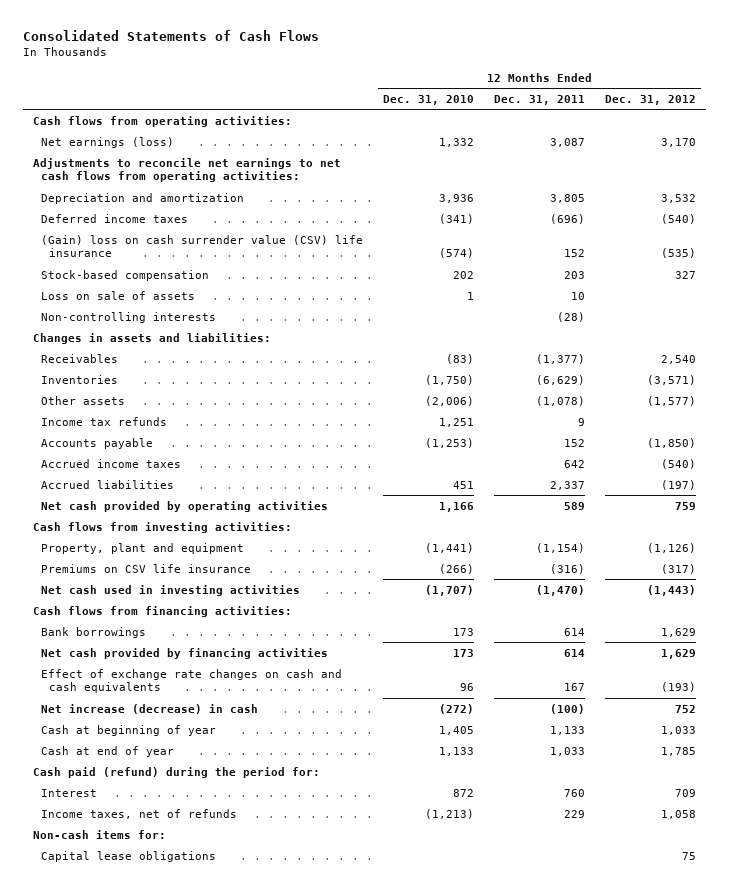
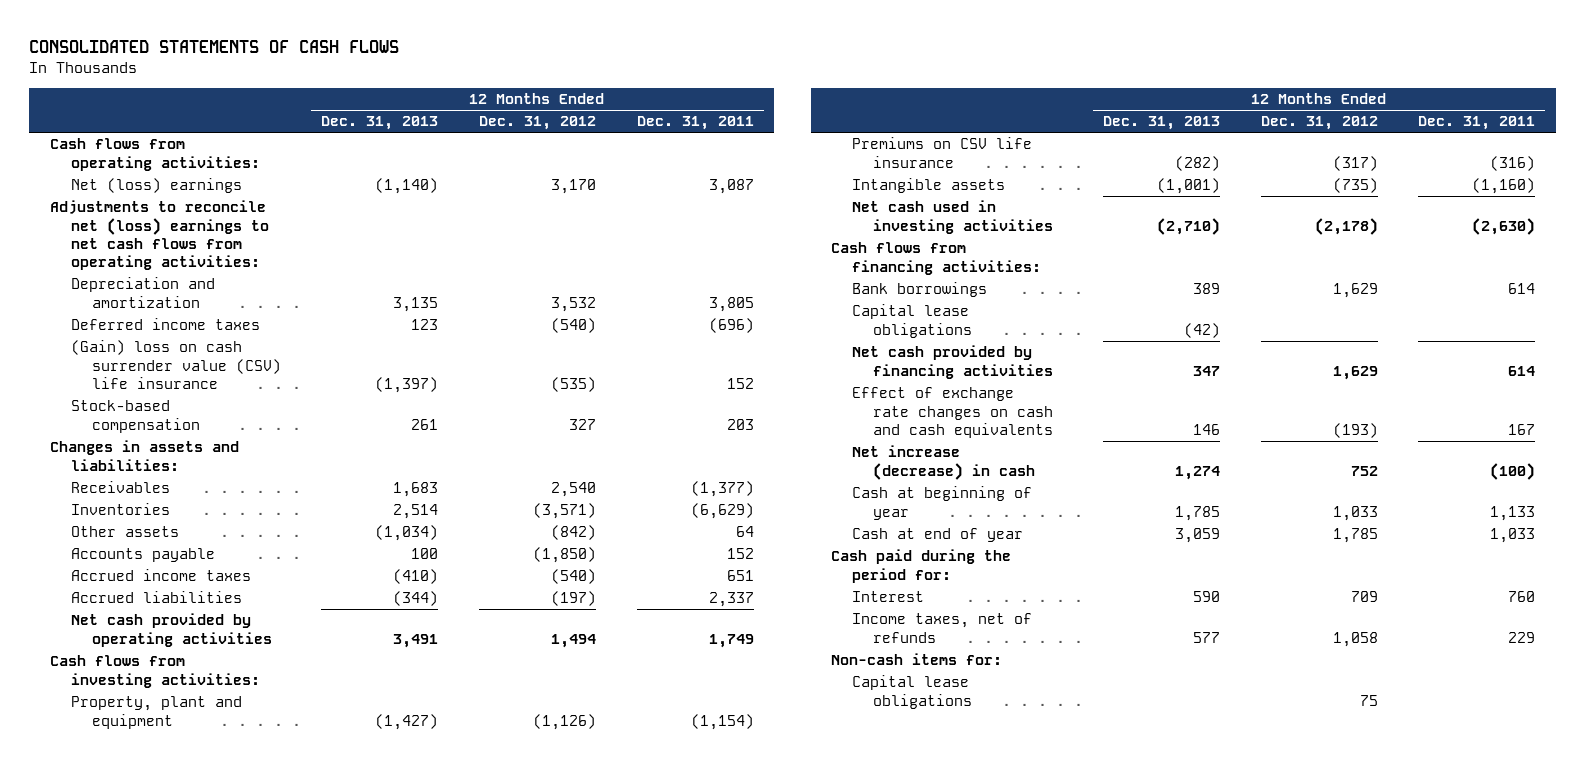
[23,29,320,41] Consolidated Statements of Cash Flows -> [29,39,400,53] CONSOLIDATED STATEMENTS OF CASH FLOWS
[383,94,475,105] Dec. 31, 2010 -> none
none -> [321,116,439,131] Dec. 31, 2013
[41,136,175,148] Net earnings (loss) -> [70,178,242,194] Net (loss) earnings
[33,157,342,183] Adjustments to reconcile net earnings to net cash flows from operating activities: -> [49,200,269,270] Adjustments to reconcile net (loss) earnings to net cash flows from operating activities:
[41,290,196,300] Loss on sale of assets -> none
[41,311,217,323] Non-controlling interests -> none
[41,416,168,426] Income tax refunds -> none
[536,395,586,406] (1,078) -> [735,526,754,538] 64
[647,395,697,406] (1,577) -> [550,525,596,541] (842)
[564,459,586,468] 642 -> [726,570,754,582] 651
[564,501,586,510] 589 -> [708,633,754,648] 1,749
[675,501,697,510] 759 -> [550,633,596,648] 1,494
none -> [852,178,1006,194] Intangible assets
[536,584,586,596] (1,470) -> [1472,217,1536,235] (2,630)
[647,584,697,596] (1,443) -> [1314,217,1378,235] (2,178)
none -> [852,304,973,338] Capital lease obligations
[33,766,321,778] Cash paid (refund) during the period for: -> [831,549,1012,583] Cash paid during the period for:

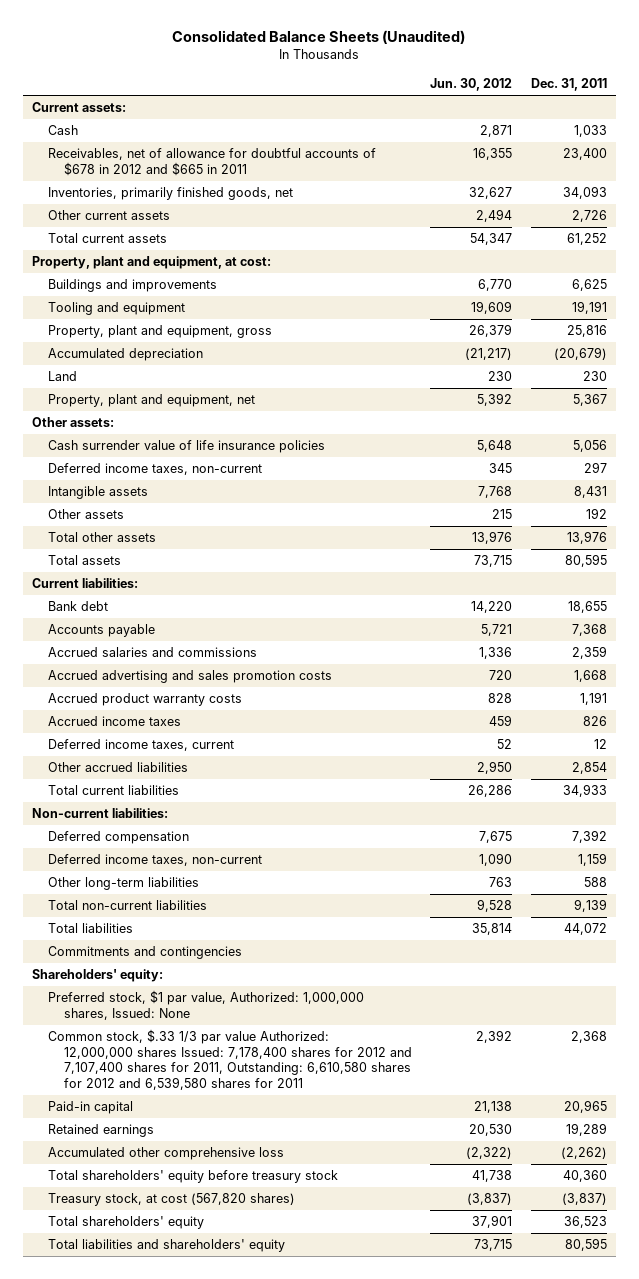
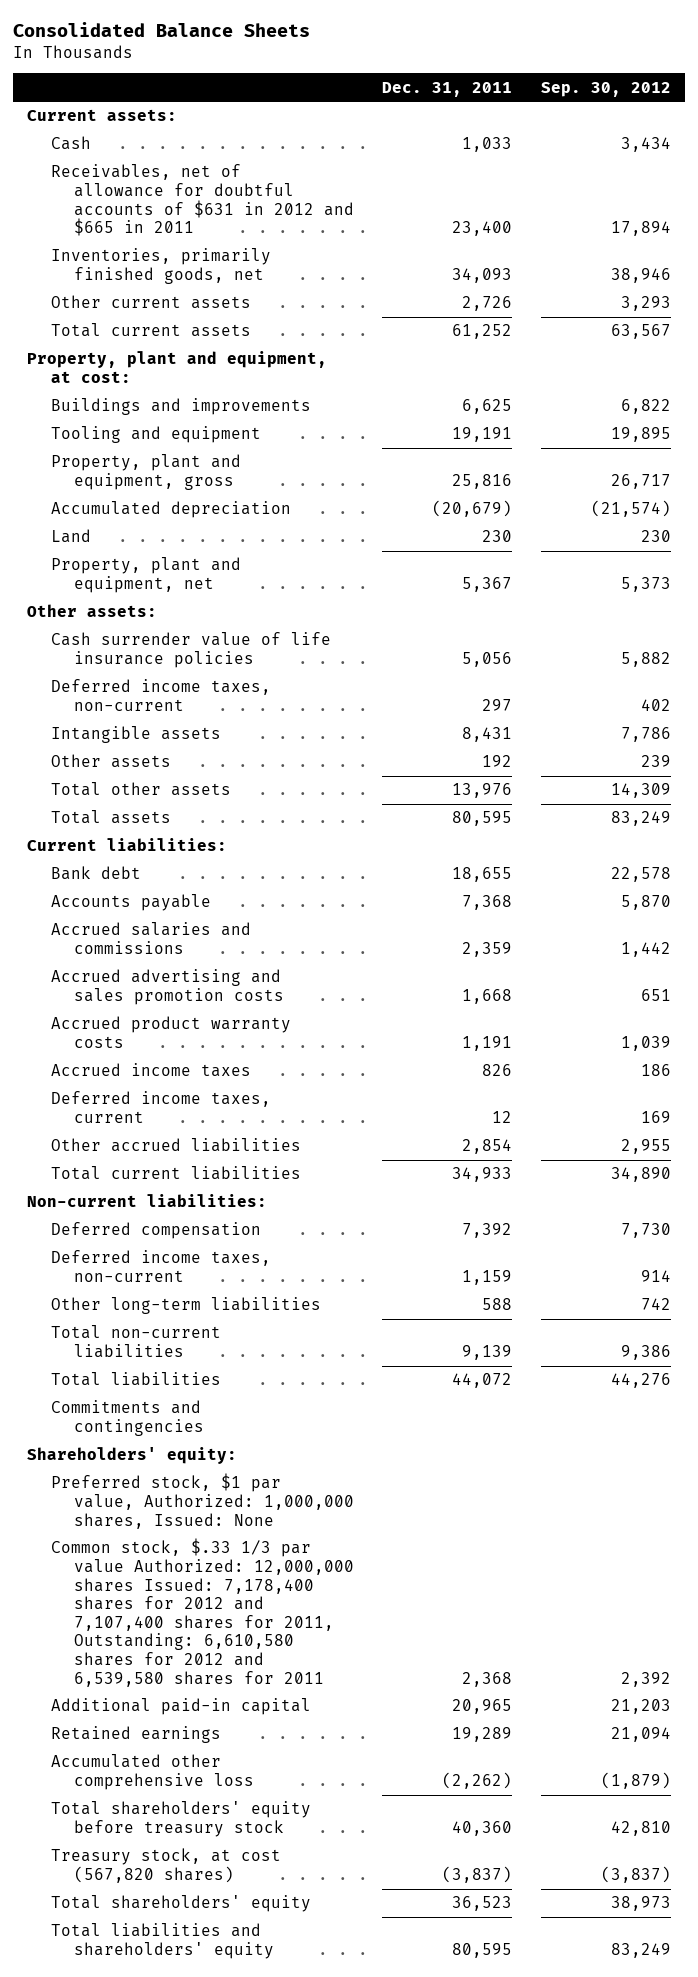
[172,30,466,45] Consolidated Balance Sheets (Unaudited) -> [12,21,310,37] Consolidated Balance Sheets
[430,78,513,92] Jun. 30, 2012 -> none
none -> [540,81,671,97] Sep. 30, 2012
[47,148,376,176] Receivables, net of allowance for doubtful accounts of $678 in 2012 and $665 in 2011 -> [50,164,355,237] Receivables, net of allowance for doubtful accounts of $631 in 2012 and $665 in 2011
[47,1101,133,1115] Paid-in capital -> [50,1698,311,1716] Additional paid-in capital

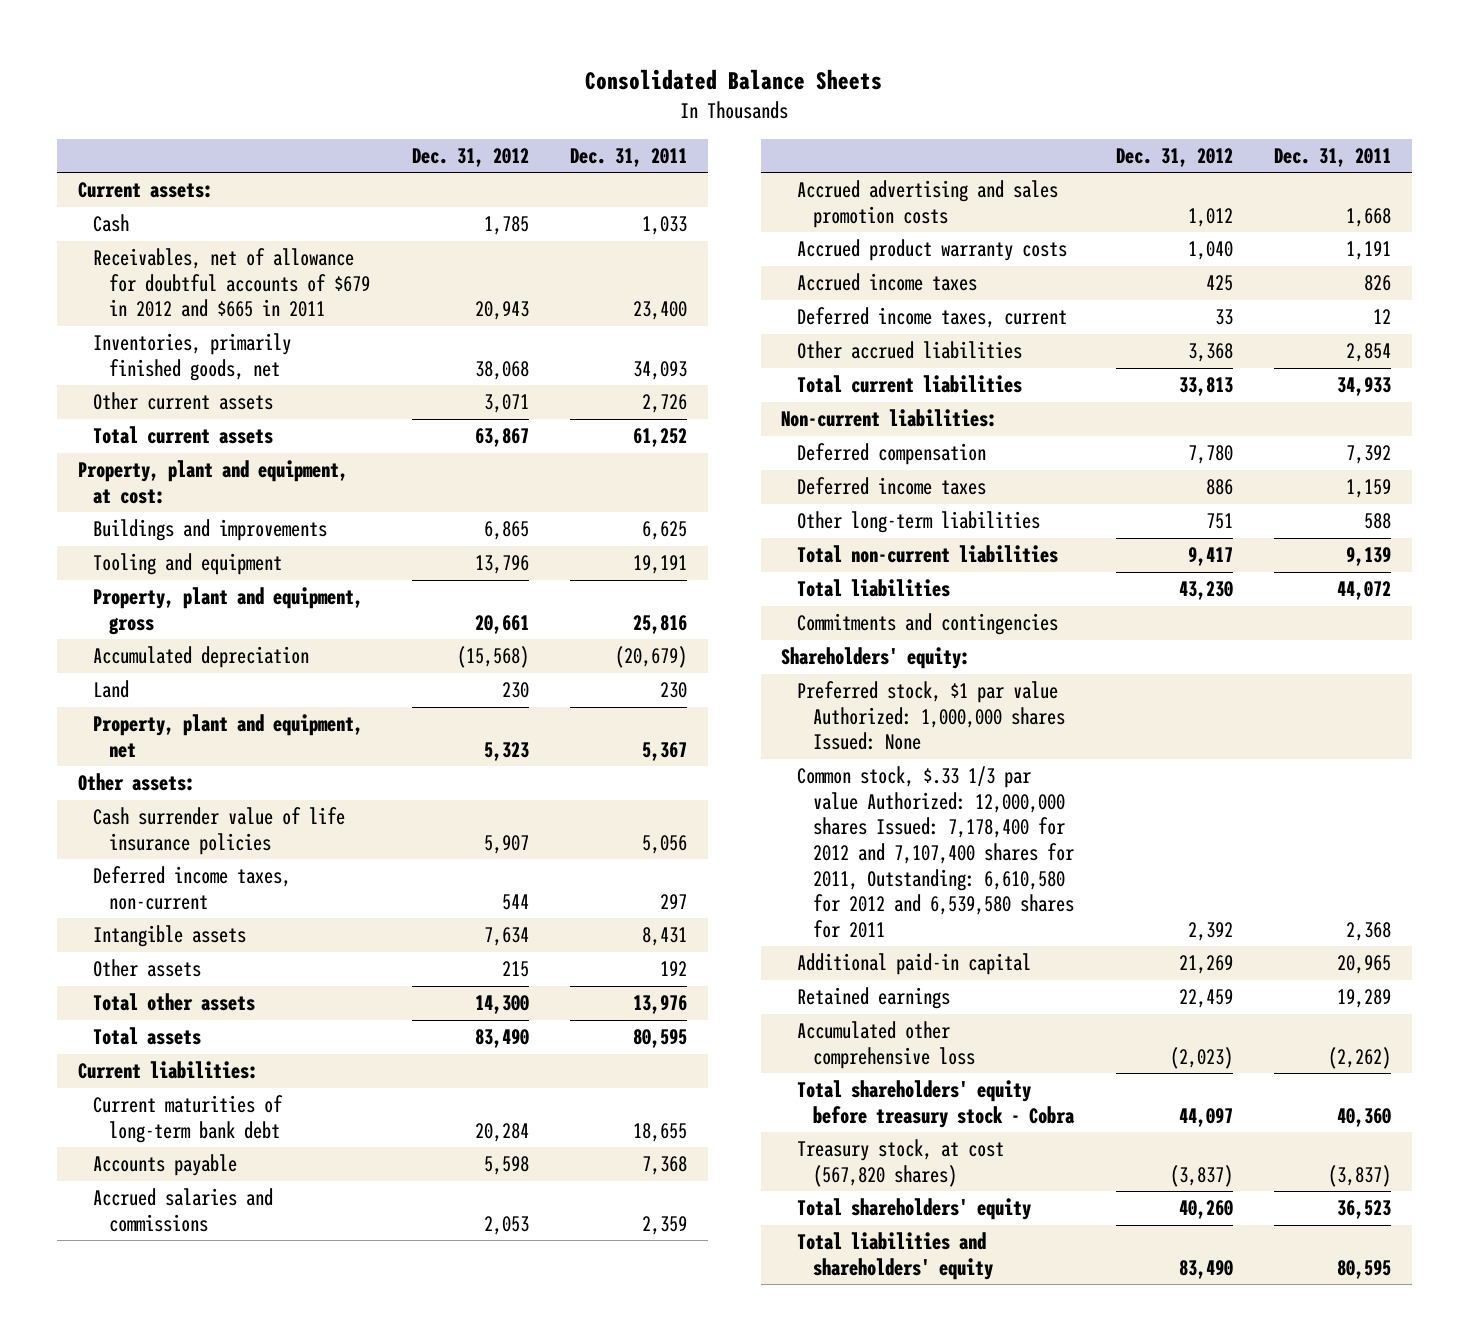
[540,81,671,97] Sep. 30, 2012 -> none
none -> [411,147,529,167] Dec. 31, 2012
[50,164,355,237] Receivables, net of allowance for doubtful accounts of $631 in 2012 and $665 in 2011 -> [93,248,371,318] Receivables, net of allowance for doubtful accounts of $679 in 2012 and $665 in 2011
[50,866,141,881] Bank debt -> [93,1095,284,1143] Current maturities of long-term bank debt
[50,1250,271,1283] Deferred income taxes, non-current -> [797,477,987,496] Deferred income taxes
[50,1473,355,1529] Preferred stock, $1 par value, Authorized: 1,000,000 shares, Issued: None -> [797,681,1065,751] Preferred stock, $1 par value Authorized: 1,000,000 shares Issued: None
[50,1538,355,1687] Common stock, $.33 1/3 par value Authorized: 12,000,000 shares Issued: 7,178,400 shares for 2012 and 7,107,400 shares for 2011, Outstanding: 6,610,580 shares for 2012 and 6,539,580 shares for 2011 -> [797,766,1074,938] Common stock, $.33 1/3 par value Authorized: 12,000,000 shares Issued: 7,178,400 for 2012 and 7,107,400 shares for 2011, Outstanding: 6,610,580 for 2012 and 6,539,580 shares for 2011
[50,1801,311,1838] Total shareholders' equity before treasury stock -> [797,1080,1075,1128] Total shareholders' equity before treasury stock - Cobra

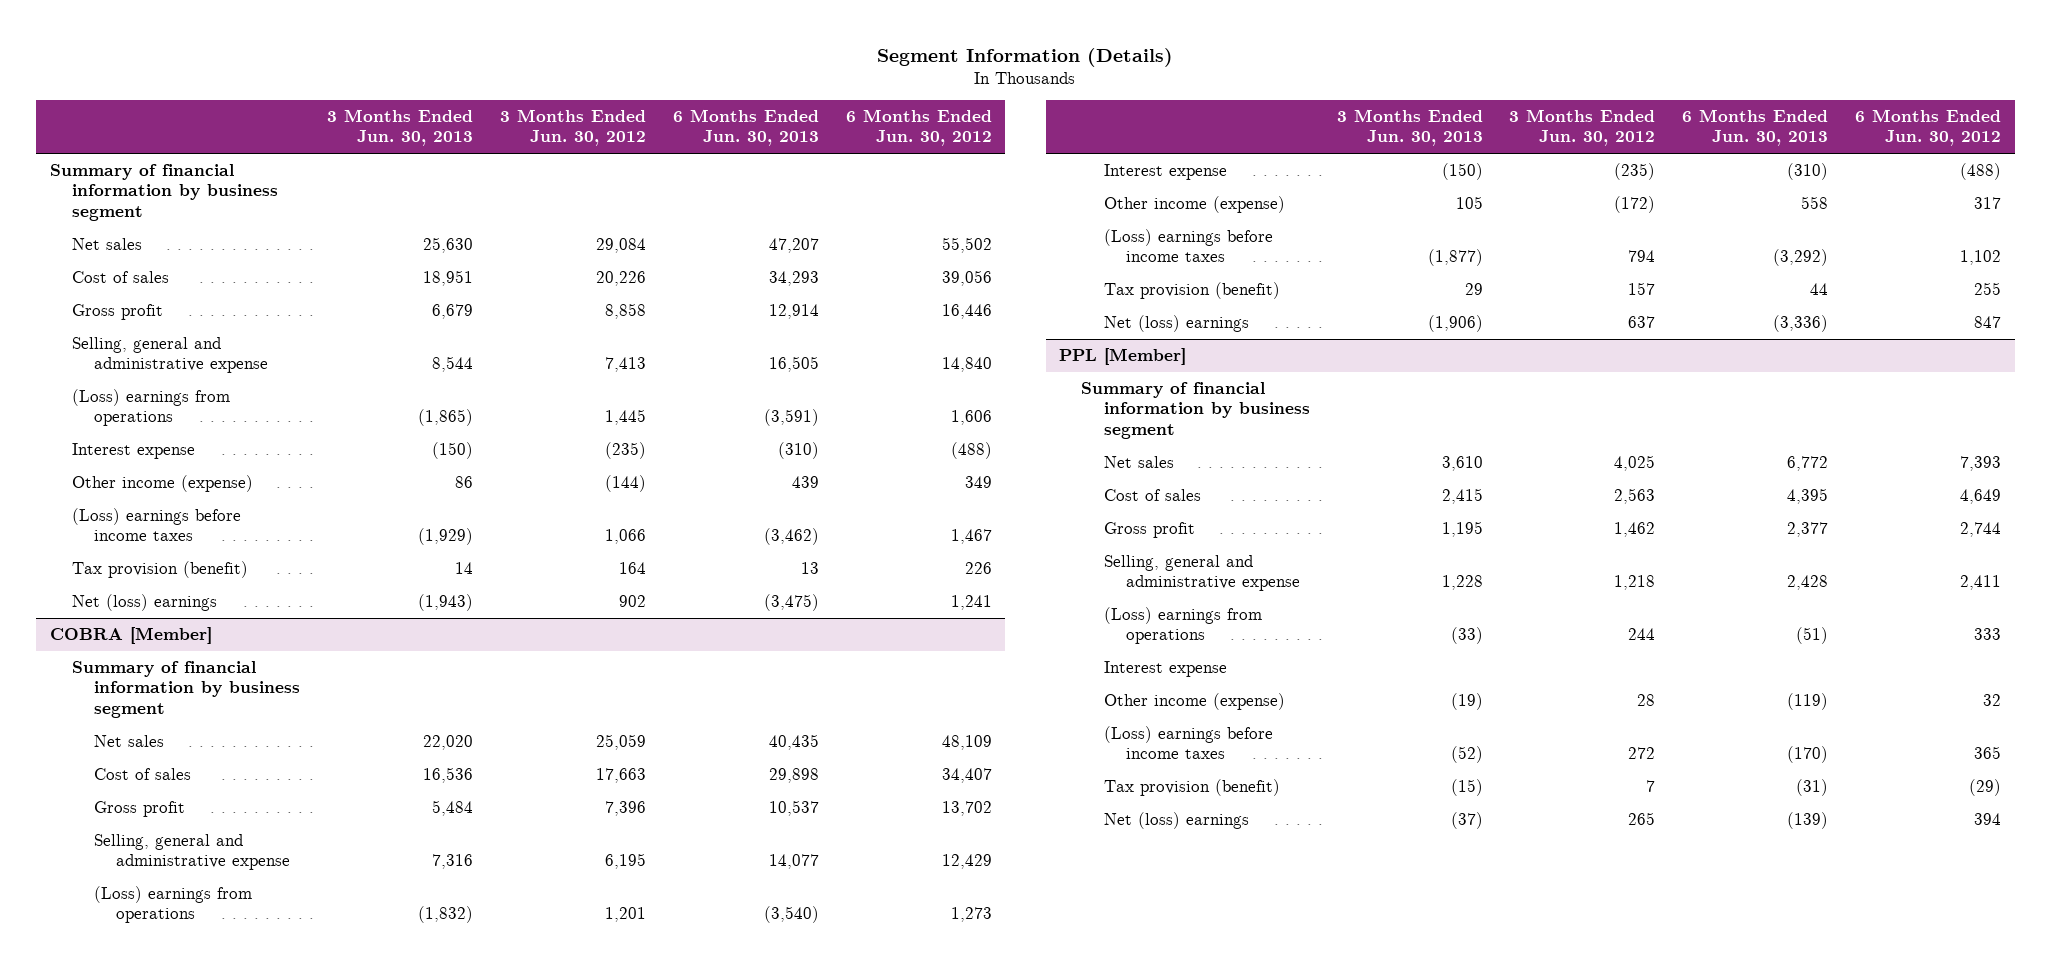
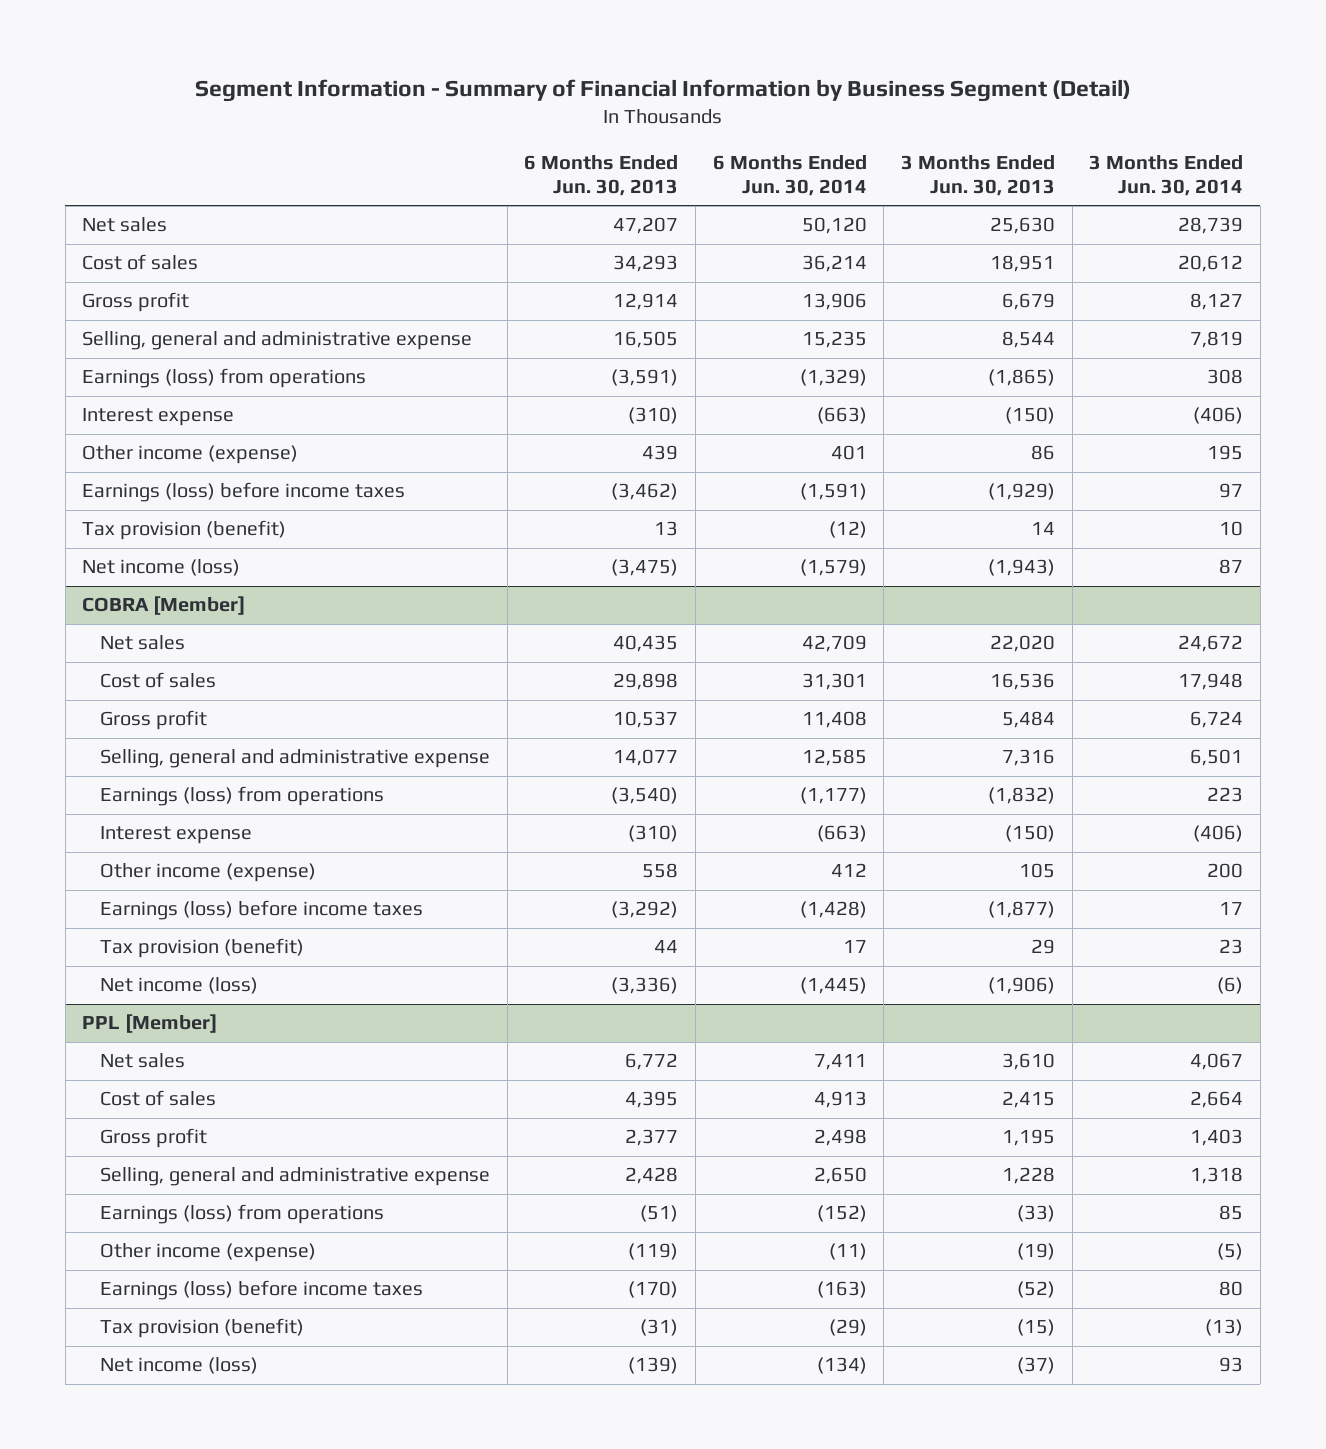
[877,47,1174,67] Segment Information (Details) -> [194,79,1131,103] Segment Information - Summary of Financial Information by Business Segment (Detail)
[499,108,646,147] 3 Months Ended Jun. 30, 2012 -> none
[845,108,992,147] 6 Months Ended Jun. 30, 2012 -> none
none -> [712,154,867,196] 6 Months Ended Jun. 30, 2014
none -> [1089,154,1244,196] 3 Months Ended Jun. 30, 2014
[49,164,278,221] Summary of financial information by business segment -> none
[71,389,230,427] (Loss) earnings from operations -> [82,368,367,389] Earnings (loss) from operations
[71,508,241,542] (Loss) earnings before income taxes -> [82,482,406,503] Earnings (loss) before income taxes
[71,594,217,612] Net (loss) earnings -> [82,559,241,577] Net income (loss)
[71,661,301,718] Summary of financial information by business segment -> none
[94,886,253,924] (Loss) earnings from operations -> [100,786,385,807] Earnings (loss) from operations
[1103,229,1273,263] (Loss) earnings before income taxes -> [100,900,424,921] Earnings (loss) before income taxes
[1103,315,1249,333] Net (loss) earnings -> [100,977,259,995] Net income (loss)
[1081,382,1310,439] Summary of financial information by business segment -> none
[1103,661,1227,678] Interest expense -> none
[1103,607,1262,645] (Loss) earnings from operations -> [100,1204,385,1225] Earnings (loss) from operations
[1103,726,1273,760] (Loss) earnings before income taxes -> [100,1280,424,1301] Earnings (loss) before income taxes
[1103,812,1249,830] Net (loss) earnings -> [100,1357,259,1375] Net income (loss)

